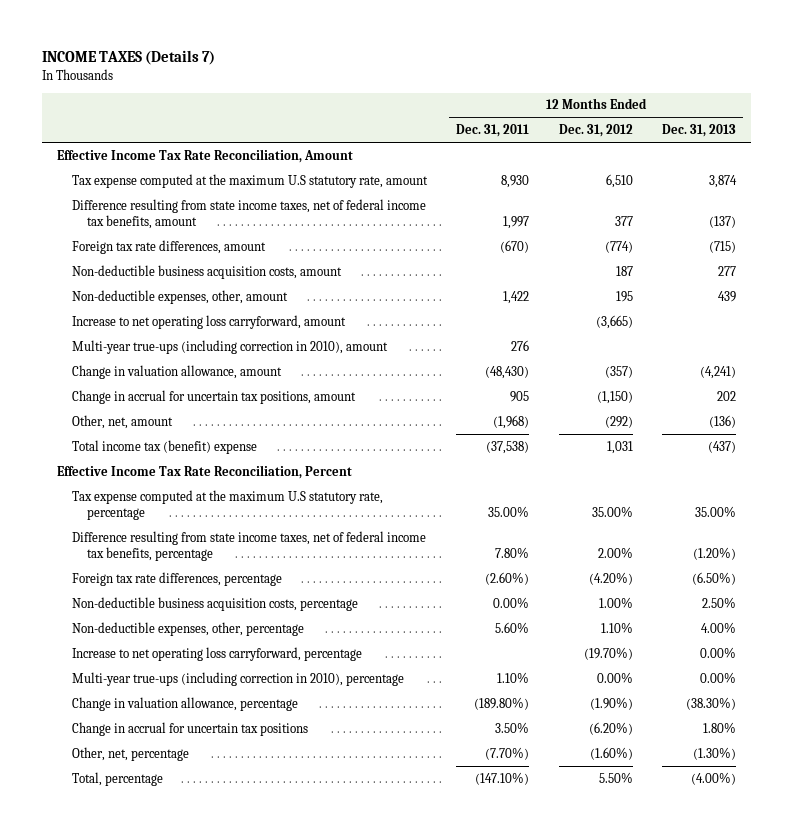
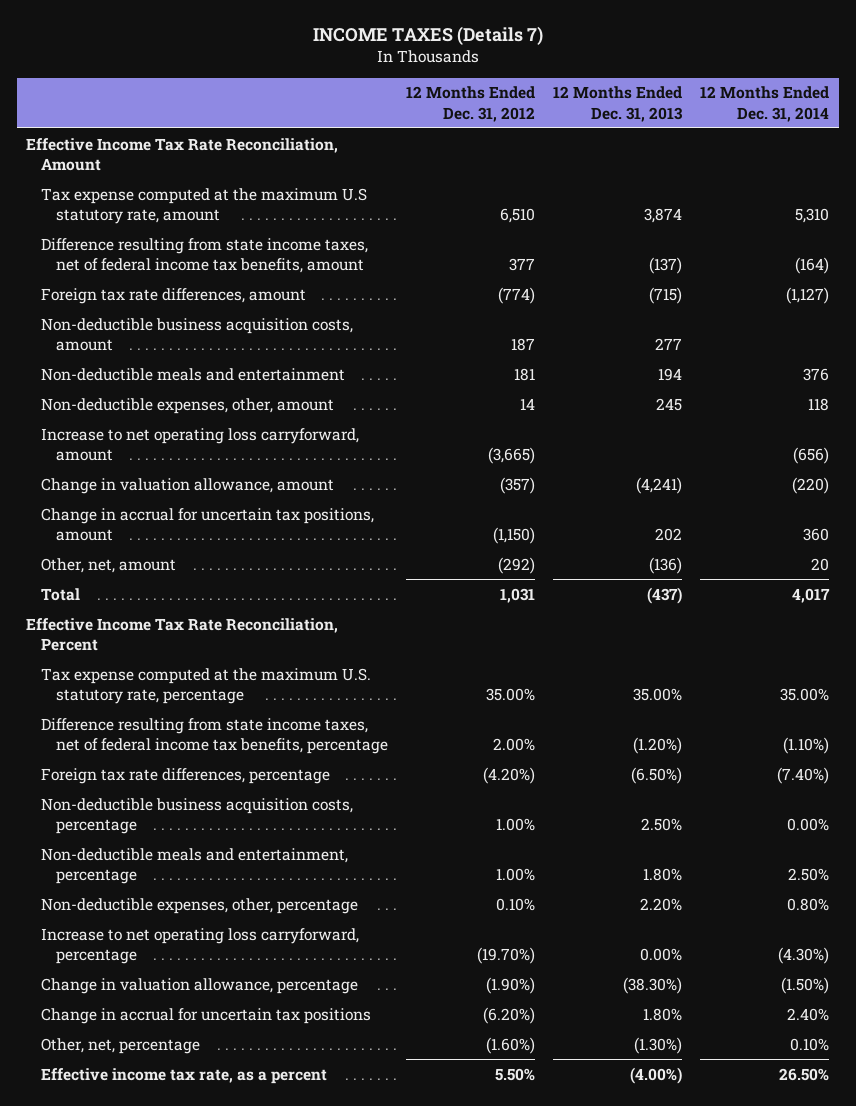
[456,124,530,138] Dec. 31, 2011 -> none
none -> [700,86,830,122] 12 Months Ended Dec. 31, 2014
none -> [40,367,345,381] Non-deductible meals and entertainment
[615,290,633,302] 195 -> [519,397,535,410] 14
[718,290,737,302] 439 -> [656,397,683,411] 245
[72,339,389,354] Multi-year true-ups (including correction in 2010), amount -> none
[72,439,258,454] Total income tax (benefit) expense -> [40,587,80,601] Total
[72,489,384,521] Tax expense computed at the maximum U.S statutory rate, percentage -> [40,667,371,704] Tax expense computed at the maximum U.S. statutory rate, percentage
none -> [40,847,348,884] Non-deductible meals and entertainment, percentage
[600,621,633,633] 1.10% -> [495,897,535,911] 0.10%
[701,621,737,633] 4.00% -> [640,897,683,911] 2.20%
[72,671,405,686] Multi-year true-ups (including correction in 2010), percentage -> none
[72,771,164,786] Total, percentage -> [40,1067,327,1084] Effective income tax rate, as a percent

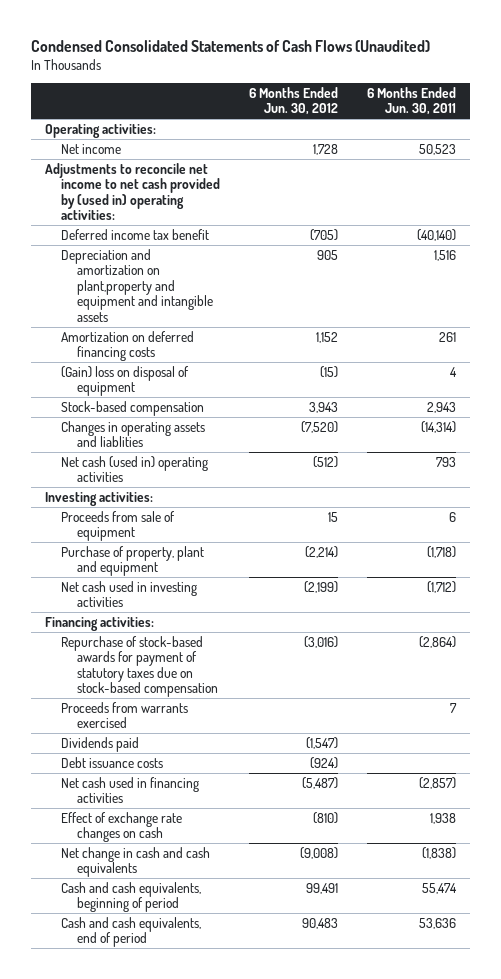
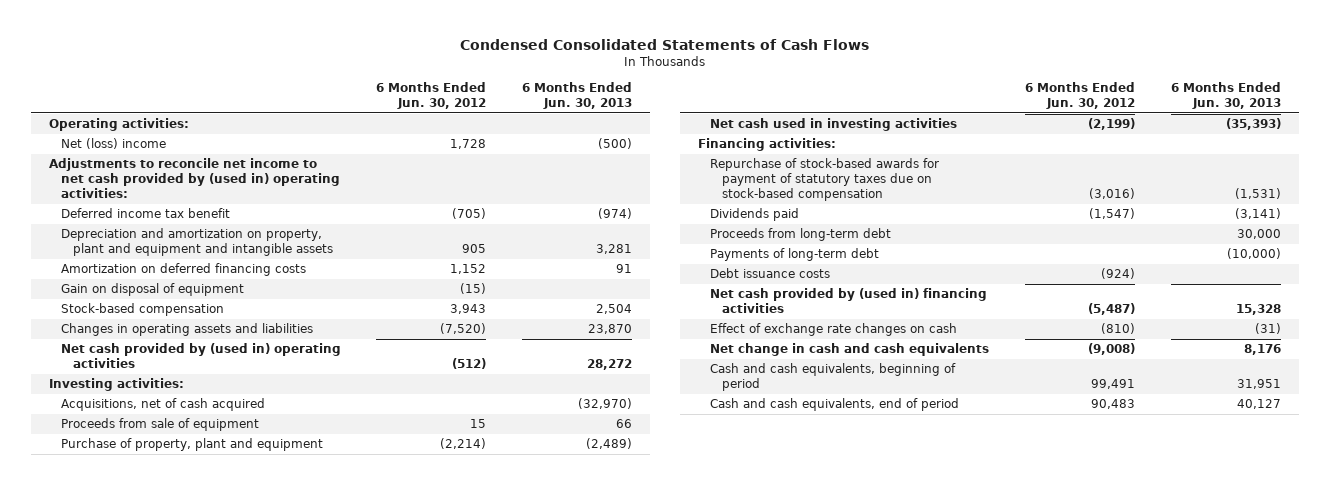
[30,39,430,52] Condensed Consolidated Statements of Cash Flows (Unaudited) -> [459,38,869,50] Condensed Consolidated Statements of Cash Flows
[366,86,456,116] 6 Months Ended Jun. 30, 2011 -> none
none -> [522,82,633,110] 6 Months Ended Jun. 30, 2013
[61,143,122,154] Net income -> [60,138,166,150] Net (loss) income
[61,248,213,322] Depreciation and amortization on plant,property and equipment and intangible assets -> [60,228,333,257] Depreciation and amortization on property, plant and equipment and intangible assets
[61,365,190,397] (Gain) loss on disposal of equipment -> [60,283,244,297] Gain on disposal of equipment
[61,420,206,448] Changes in operating assets and liablities -> [60,323,313,337] Changes in operating assets and liabilities
[61,455,209,483] Net cash (used in) operating activities -> [60,343,341,369] Net cash provided by (used in) operating activities
none -> [60,398,265,412] Acquisitions, net of cash acquired
[61,701,189,729] Proceeds from warrants exercised -> none
none -> [709,228,891,242] Proceeds from long-term debt
none -> [709,248,879,262] Payments of long-term debt
[61,776,200,804] Net cash used in financing activities -> [709,288,987,314] Net cash provided by (used in) financing activities

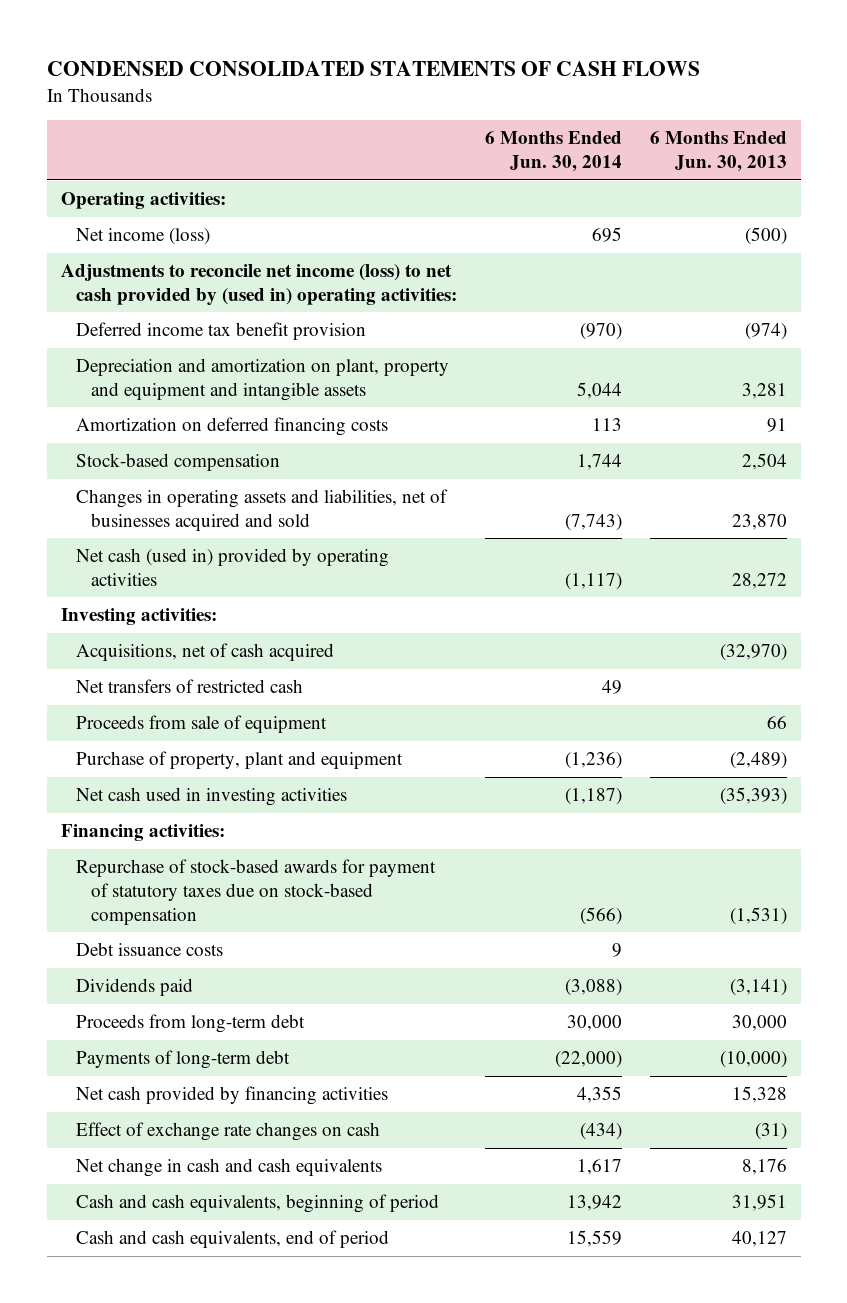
[459,38,869,50] Condensed Consolidated Statements of Cash Flows -> [46,61,700,77] CONDENSED CONSOLIDATED STATEMENTS OF CASH FLOWS
[376,82,487,110] 6 Months Ended Jun. 30, 2012 -> none
none -> [484,131,622,173] 6 Months Ended Jun. 30, 2014
[60,138,166,150] Net (loss) income -> [75,227,210,245] Net income (loss)
[48,158,340,199] Adjustments to reconcile net income to net cash provided by (used in) operating activities: -> [60,263,457,305] Adjustments to reconcile net income (loss) to net cash provided by (used in) operating activities:
[60,208,230,219] Deferred income tax benefit -> [75,321,366,340] Deferred income tax benefit provision
[60,228,333,257] Depreciation and amortization on property, plant and equipment and intangible assets -> [75,357,449,401] Depreciation and amortization on plant, property and equipment and intangible assets
[60,283,244,297] Gain on disposal of equipment -> none
[60,323,313,337] Changes in operating assets and liabilities -> [75,488,448,531] Changes in operating assets and liabilities, net of businesses acquired and sold
[60,343,341,369] Net cash provided by (used in) operating activities -> [75,547,389,586] Net cash (used in) provided by operating activities
none -> [75,678,303,693] Net transfers of restricted cash
[709,268,830,279] Debt issuance costs -> [75,941,223,956] Debt issuance costs
[709,288,987,314] Net cash provided by (used in) financing activities -> [75,1085,388,1105] Net cash provided by financing activities

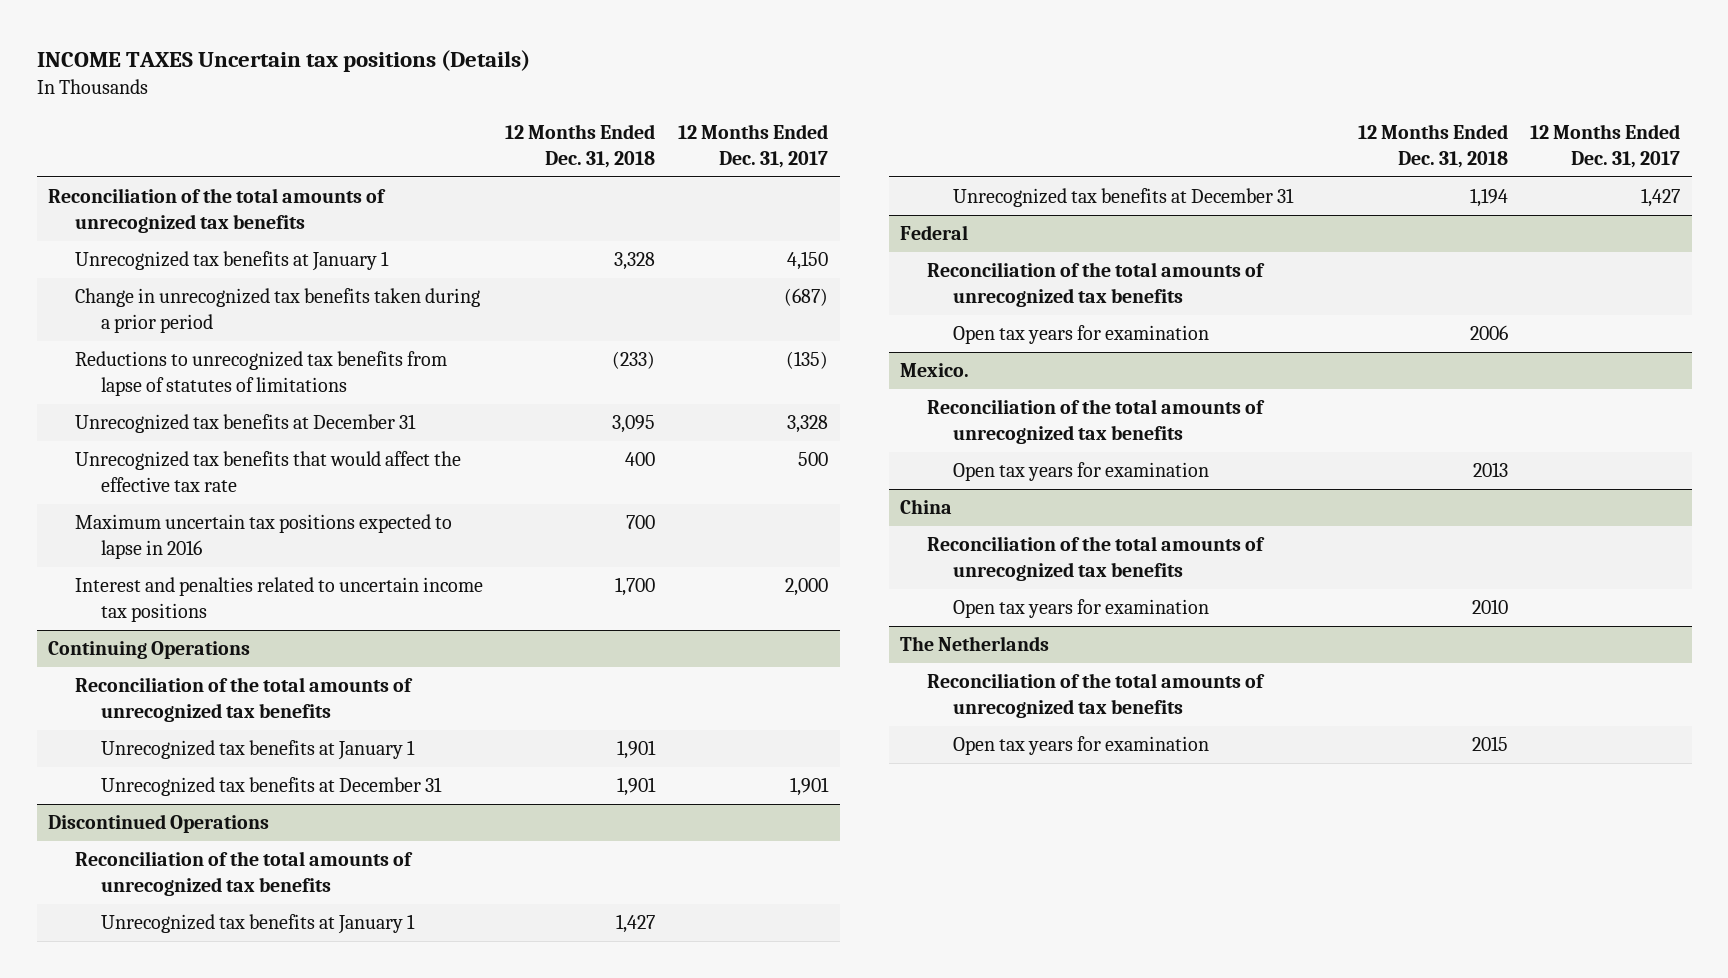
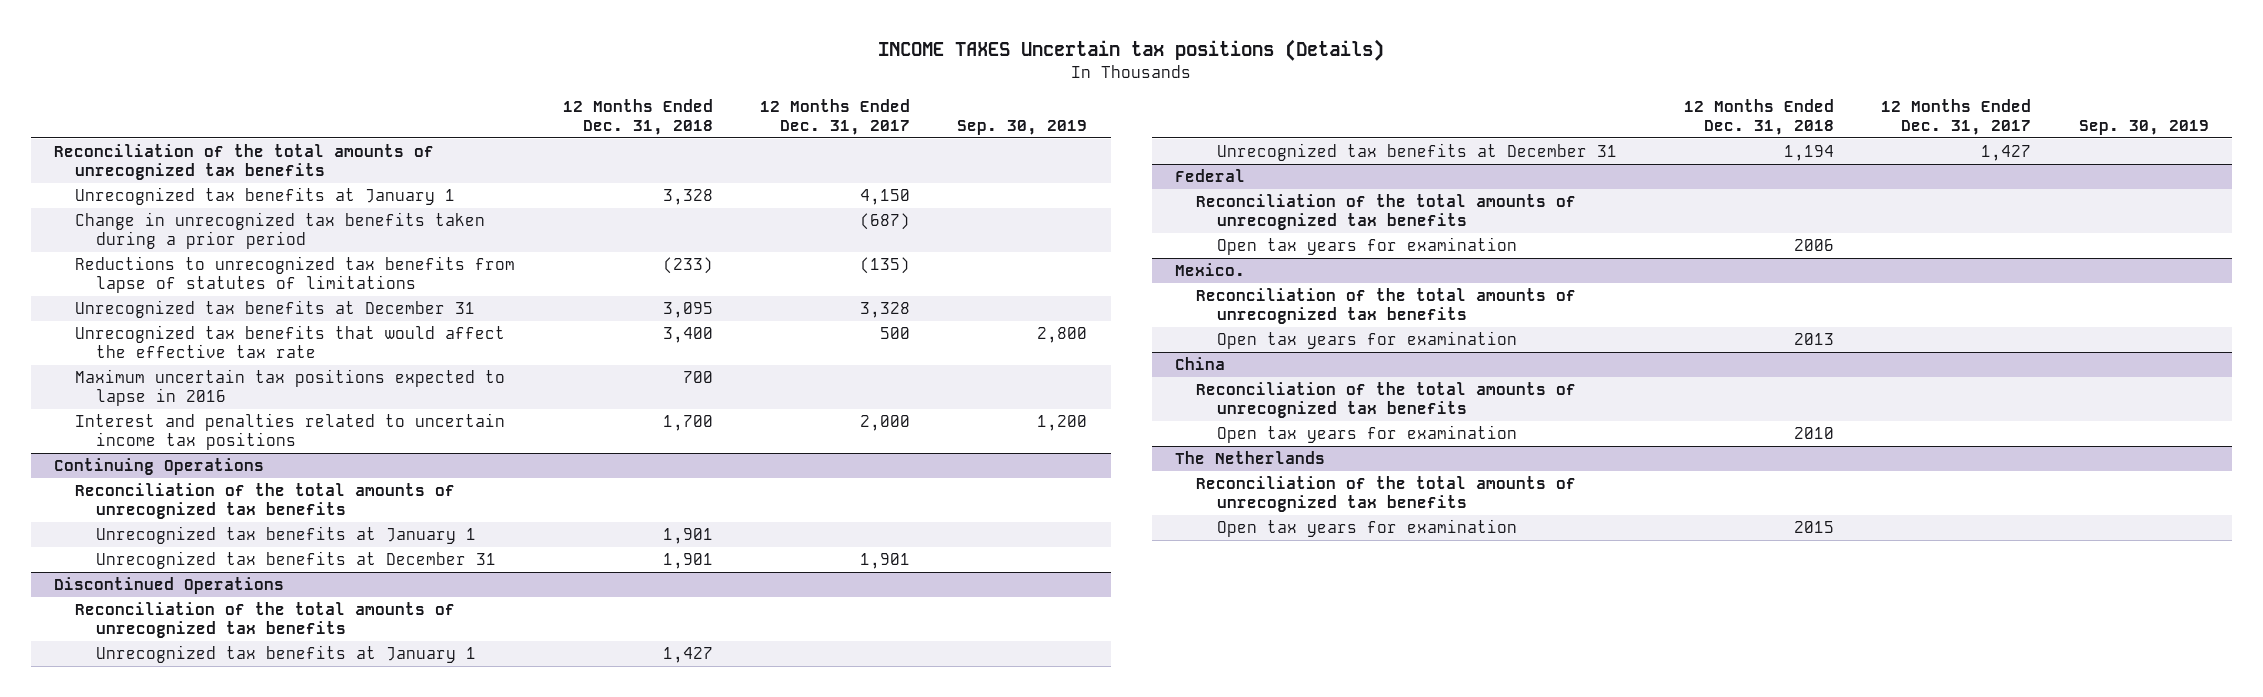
none -> [957,119,1088,135] Sep. 30, 2019
[625,452,656,467] 400 -> [662,327,713,344] 3,400

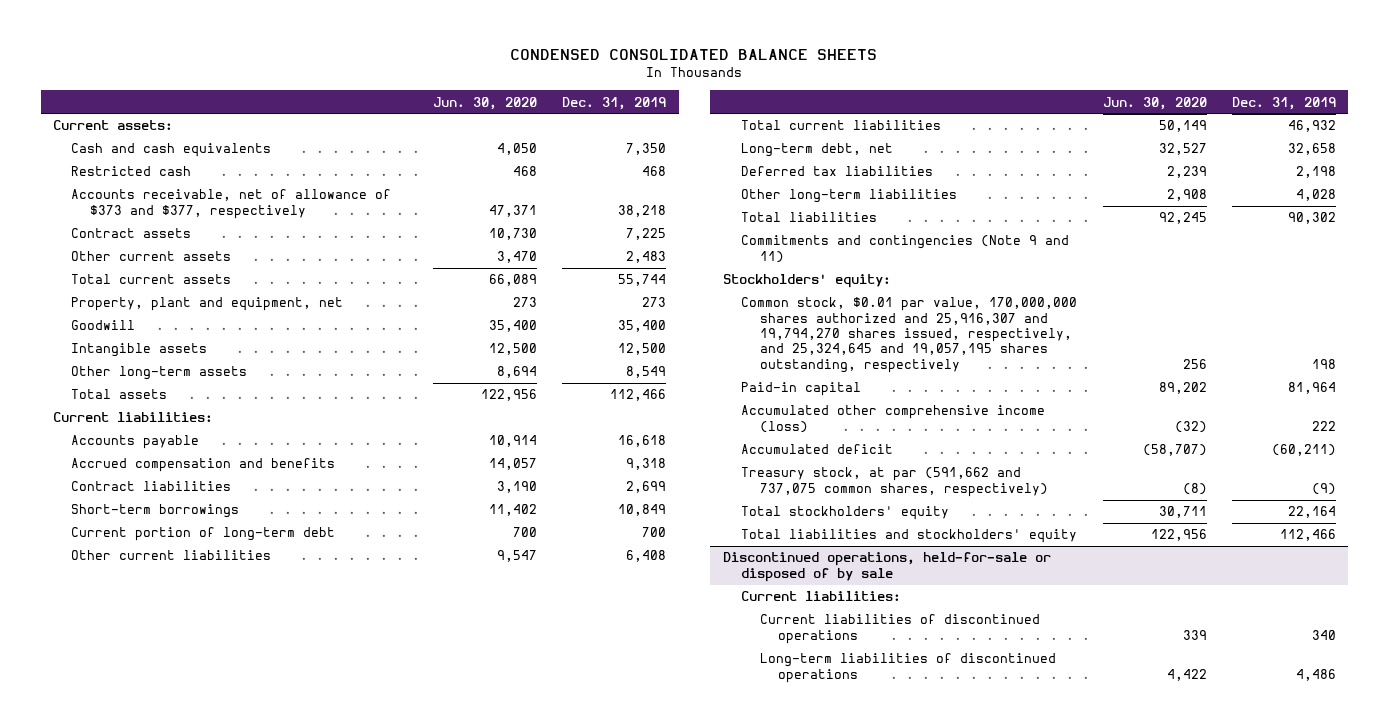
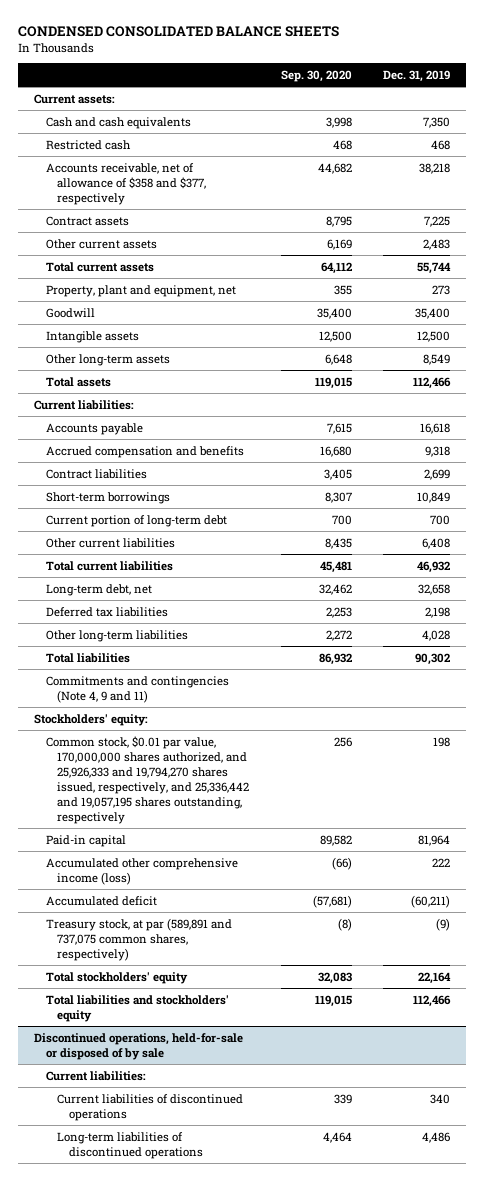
[432,96,537,110] Jun. 30, 2020 -> none
none -> [280,69,352,82] Sep. 30, 2020
[71,189,392,219] Accounts receivable, net of allowance of $373 and $377, respectively -> [45,162,207,205] Accounts receivable, net of allowance of $358 and $377, respectively
[741,235,1070,263] Commitments and contingencies (Note 9 and 11) -> [45,675,229,703] Commitments and contingencies (Note 4, 9 and 11)
[741,297,1078,373] Common stock, $0.01 par value, 170,000,000 shares authorized and 25,916,307 and 19,794,270 shares issued, respectively, and 25,324,645 and 19,057,195 shares outstanding, respectively -> [45,735,250,824] Common stock, $0.01 par value, 170,000,000 shares authorized, and 25,926,333 and 19,794,270 shares issued, respectively, and 25,336,442 and 19,057,195 shares outstanding, respectively
[741,467,1048,497] Treasury stock, at par (591,662 and 737,075 common shares, respectively) -> [45,917,232,961] Treasury stock, at par (589,891 and 737,075 common shares, respectively)

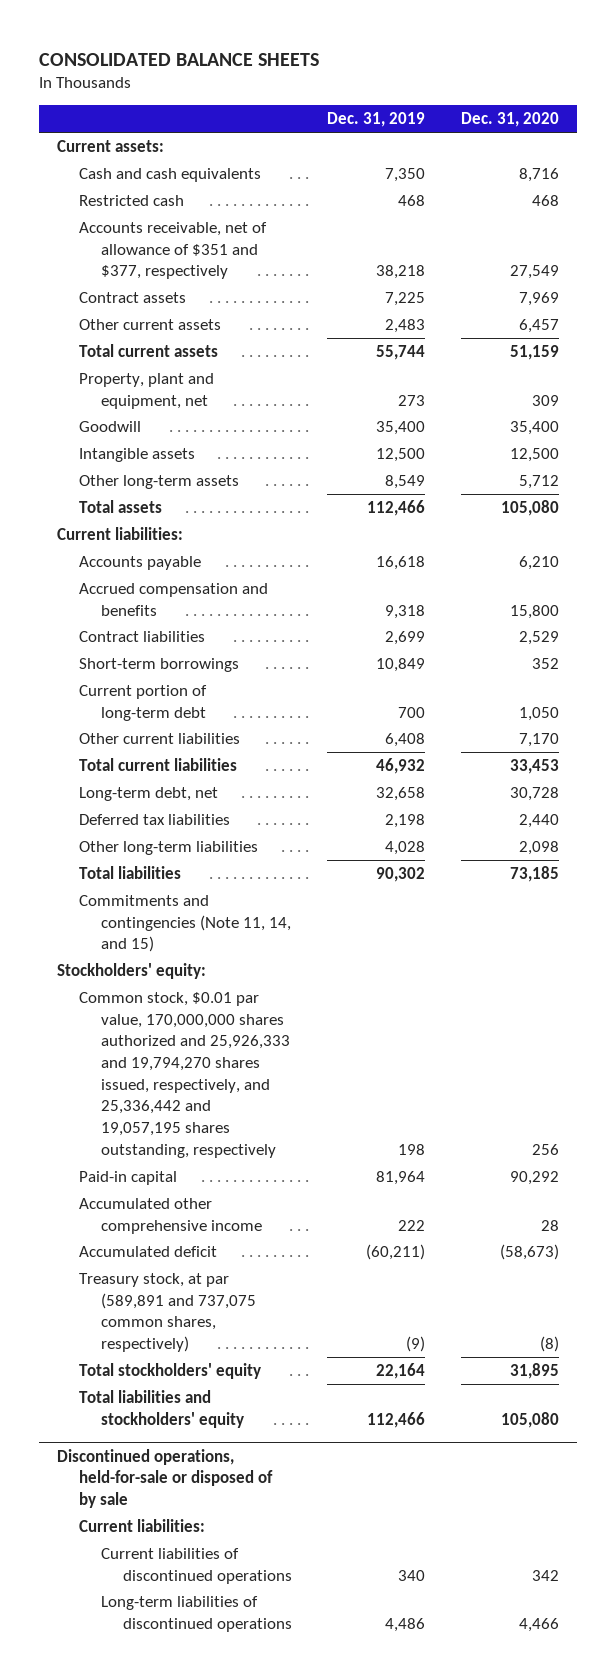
[18,26,340,38] CONDENSED CONSOLIDATED BALANCE SHEETS -> [39,52,320,66] CONSOLIDATED BALANCE SHEETS
[280,69,352,82] Sep. 30, 2020 -> none
none -> [460,112,559,128] Dec. 31, 2020
[45,162,207,205] Accounts receivable, net of allowance of $358 and $377, respectively -> [78,221,267,280] Accounts receivable, net of allowance of $351 and $377, respectively
[45,675,229,703] Commitments and contingencies (Note 4, 9 and 11) -> [78,894,291,953] Commitments and contingencies (Note 11, 14, and 15)
[45,735,250,824] Common stock, $0.01 par value, 170,000,000 shares authorized, and 25,926,333 and 19,794,270 shares issued, respectively, and 25,336,442 and 19,057,195 shares outstanding, respectively -> [78,991,290,1158] Common stock, $0.01 par value, 170,000,000 shares authorized and 25,926,333 and 19,794,270 shares issued, respectively, and 25,336,442 and 19,057,195 shares outstanding, respectively
[45,857,238,885] Accumulated other comprehensive income (loss) -> [78,1197,262,1234] Accumulated other comprehensive income

